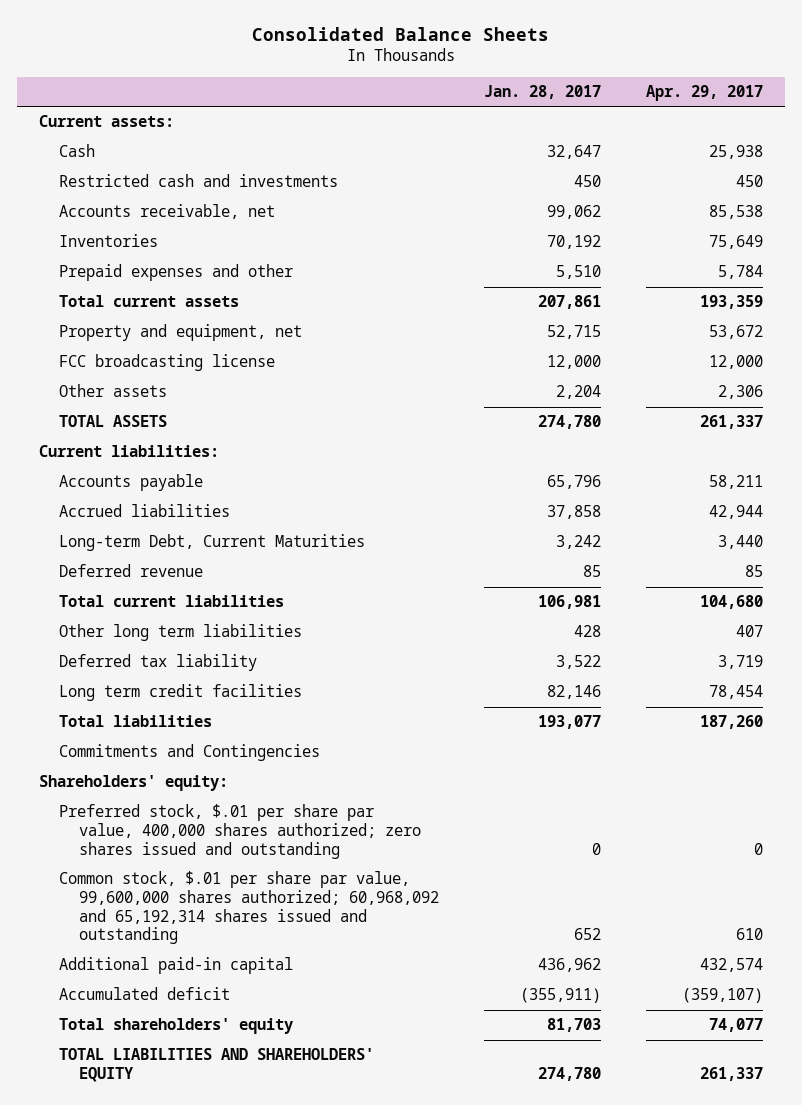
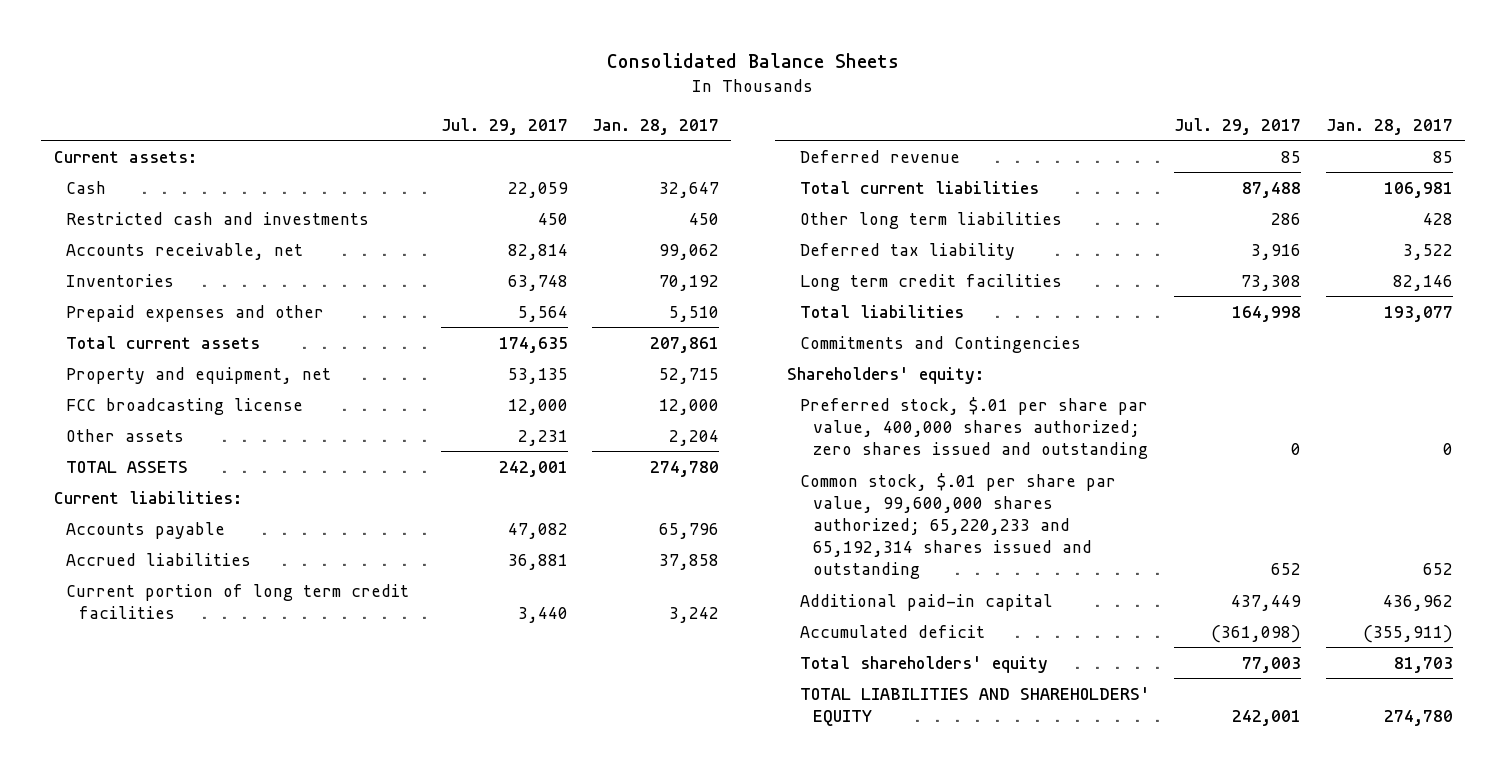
[645,84,763,101] Apr. 29, 2017 -> none
none -> [440,117,568,135] Jul. 29, 2017
[59,534,366,552] Long-term Debt, Current Maturities -> [66,583,410,619] Current portion of long term credit facilities
[59,871,440,945] Common stock, $.01 per share par value, 99,600,000 shares authorized; 60,968,092 and 65,192,314 shares issued and outstanding -> [800,472,1117,580] Common stock, $.01 per share par value, 99,600,000 shares authorized; 65,220,233 and 65,192,314 shares issued and outstanding

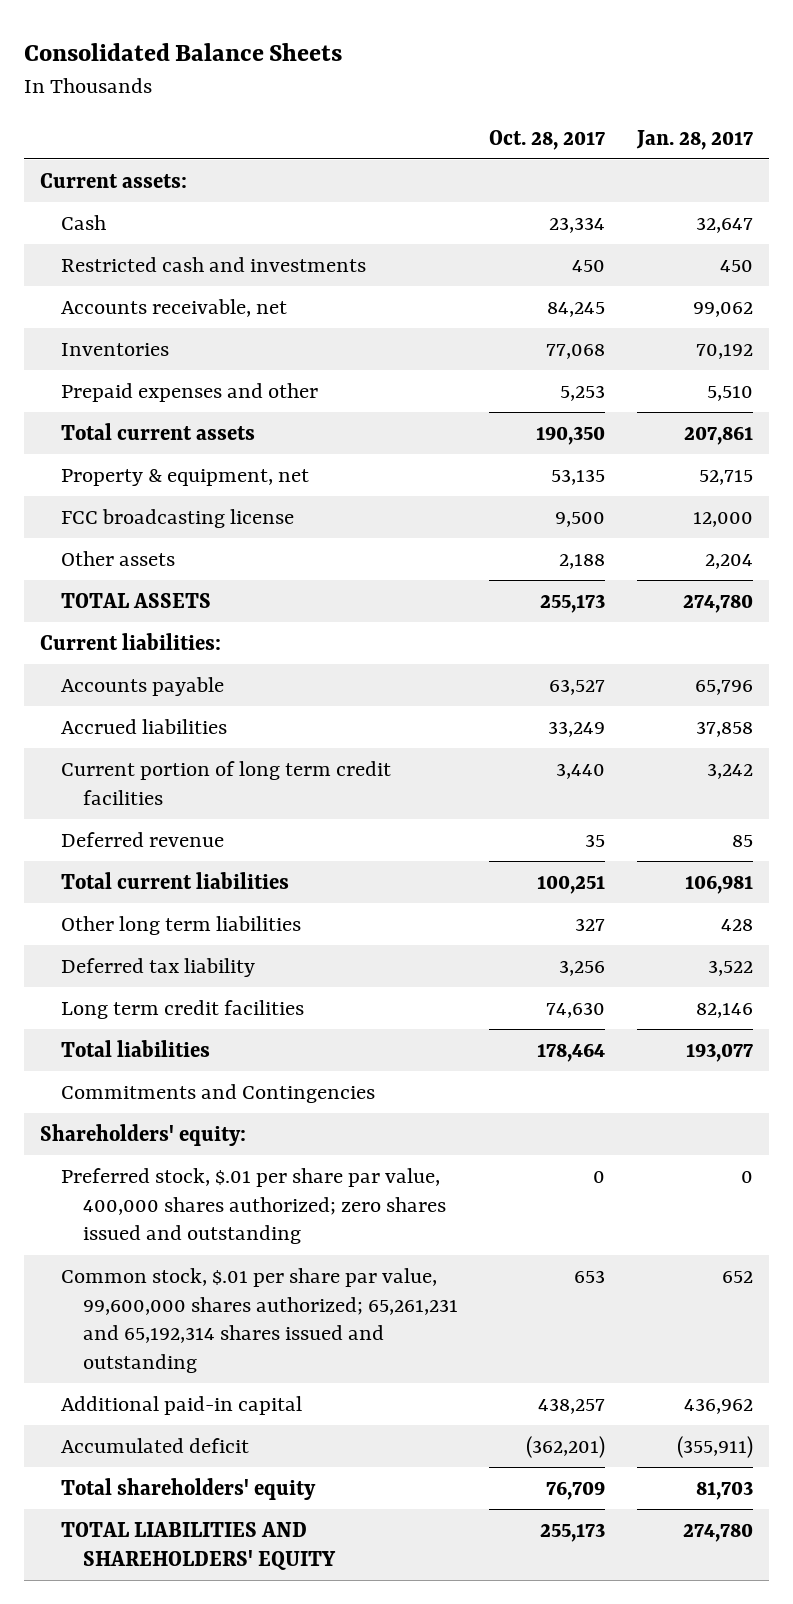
[440,117,568,135] Jul. 29, 2017 -> none
none -> [489,129,606,150] Oct. 28, 2017
[66,366,332,384] Property and equipment, net -> [61,468,310,486] Property & equipment, net
[800,472,1117,580] Common stock, $.01 per share par value, 99,600,000 shares authorized; 65,220,233 and 65,192,314 shares issued and outstanding -> [61,1267,458,1374] Common stock, $.01 per share par value, 99,600,000 shares authorized; 65,261,231 and 65,192,314 shares issued and outstanding

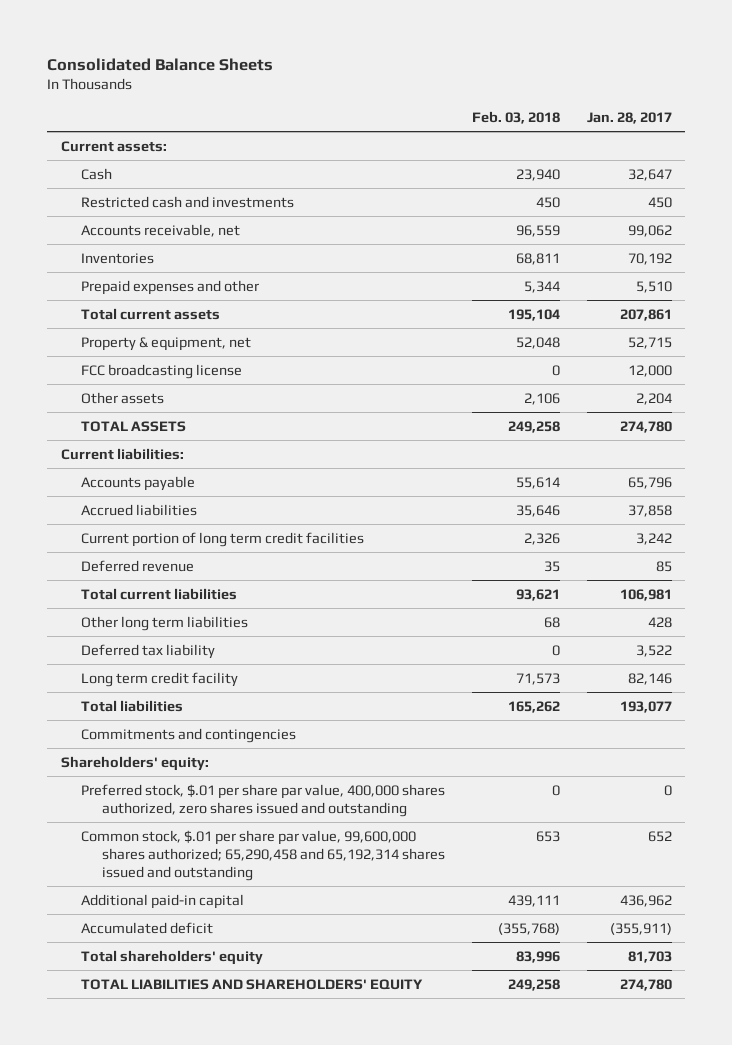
[489,129,606,150] Oct. 28, 2017 -> none
none -> [472,111,561,125] Feb. 03, 2018
[61,999,305,1019] Long term credit facilities -> [81,671,239,687] Long term credit facility
[61,1083,376,1103] Commitments and Contingencies -> [81,727,297,743] Commitments and contingencies
[61,1167,446,1245] Preferred stock, $.01 per share par value, 400,000 shares authorized; zero shares issued and outstanding -> [81,783,446,817] Preferred stock, $.01 per share par value, 400,000 shares authorized, zero shares issued and outstanding
[61,1267,458,1374] Common stock, $.01 per share par value, 99,600,000 shares authorized; 65,261,231 and 65,192,314 shares issued and outstanding -> [81,829,445,881] Common stock, $.01 per share par value, 99,600,000 shares authorized; 65,290,458 and 65,192,314 shares issued and outstanding

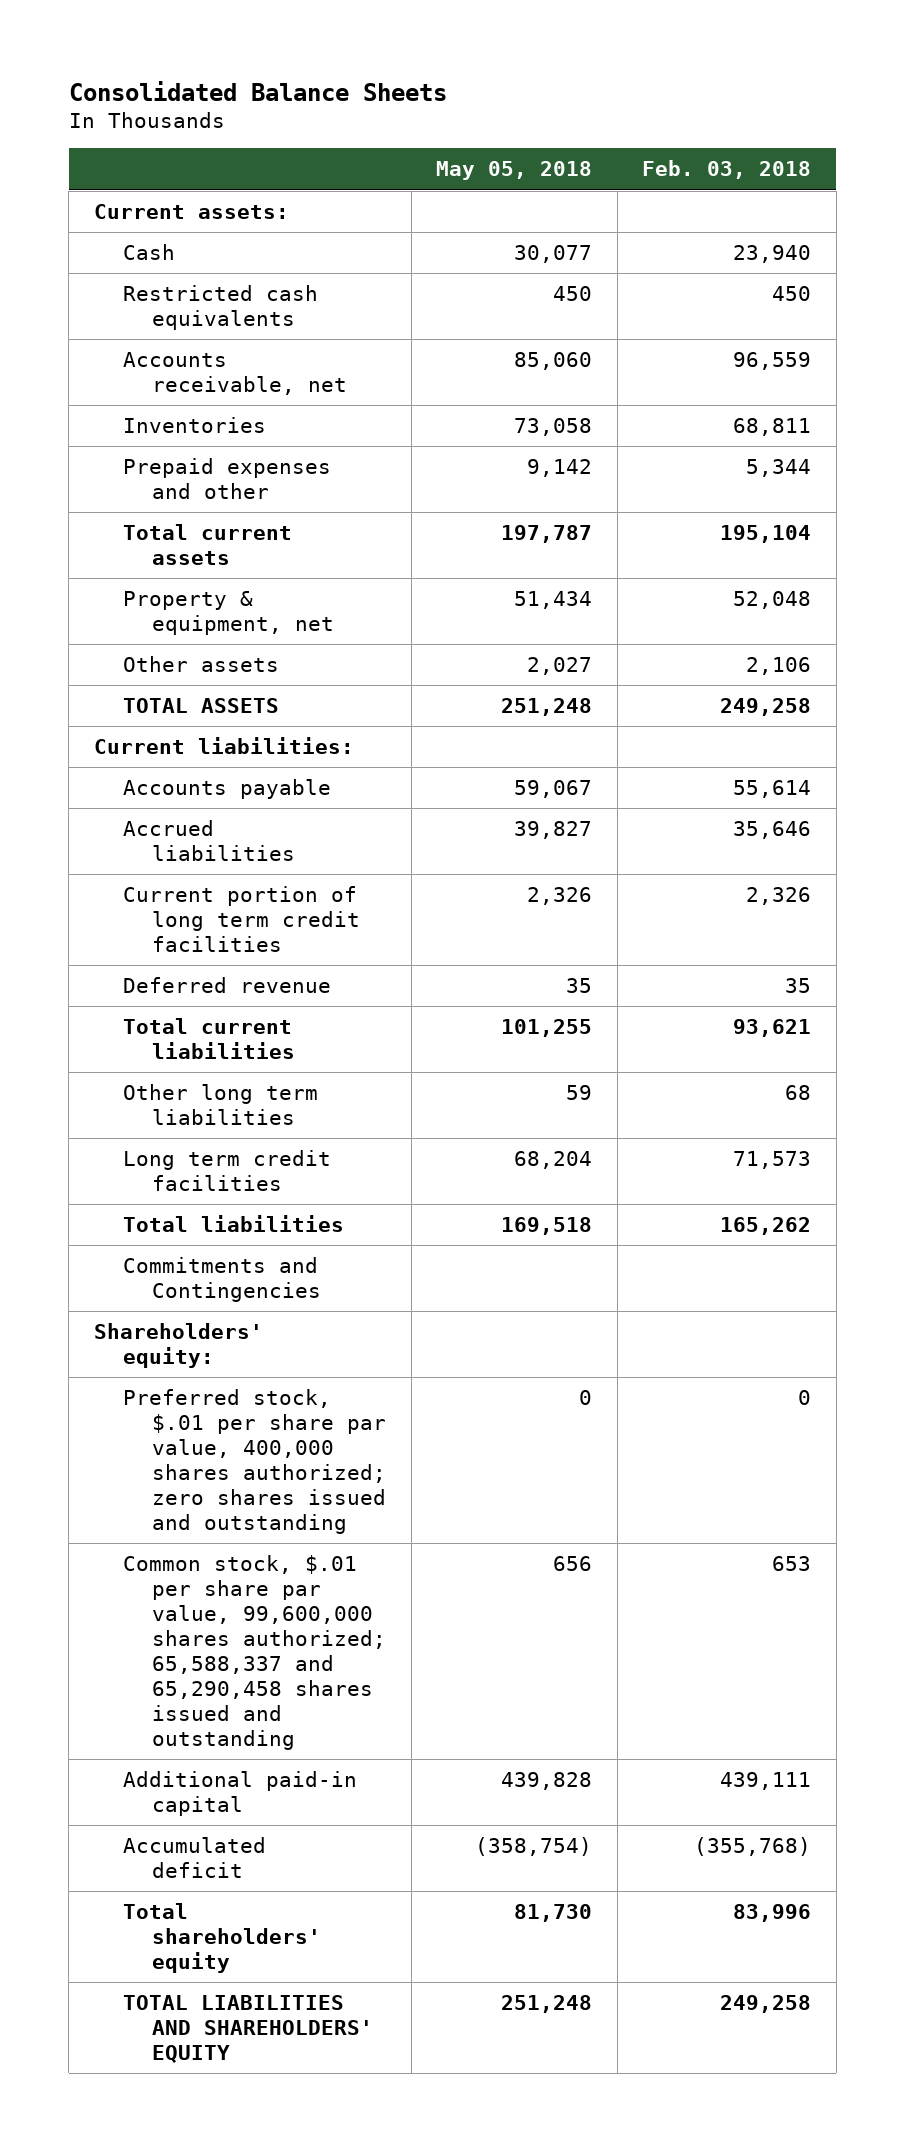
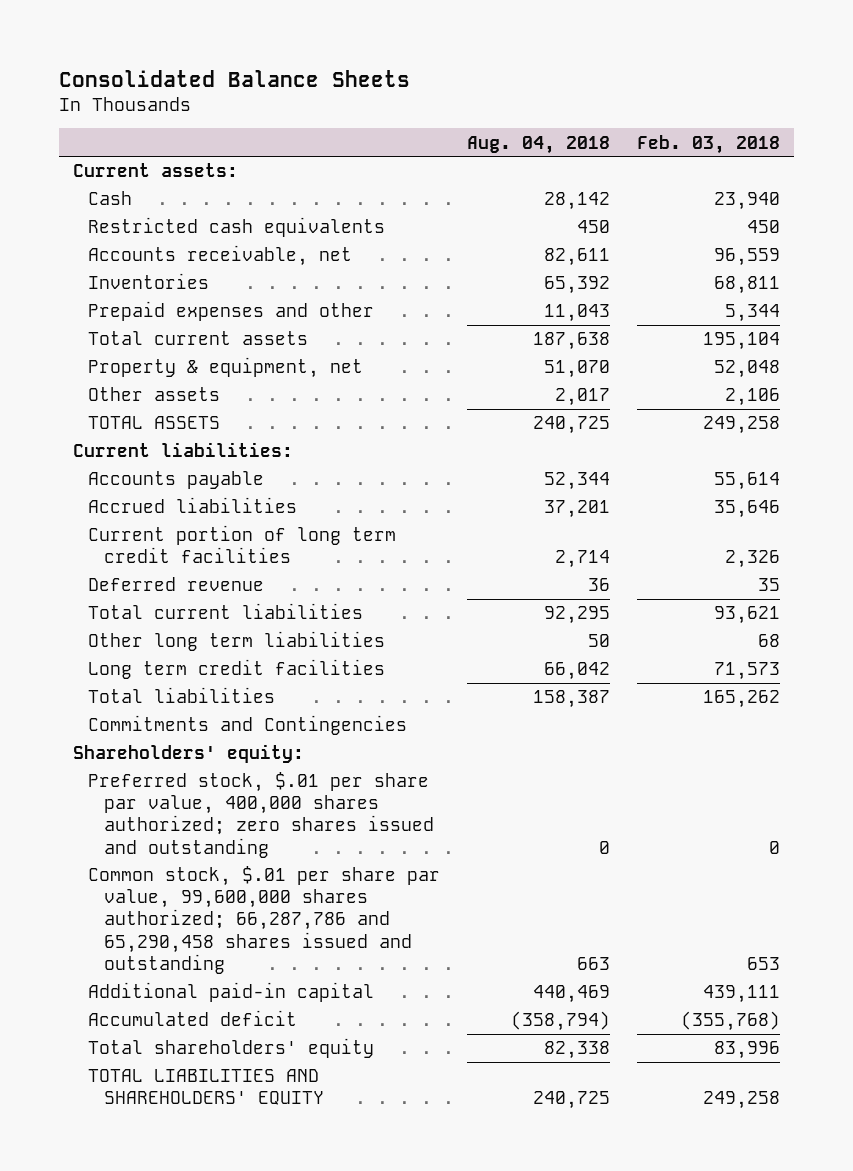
[436,161,593,181] May 05, 2018 -> none
none -> [467,135,611,154] Aug. 04, 2018
[123,1555,386,1751] Common stock, $.01 per share par value, 99,600,000 shares authorized; 65,588,337 and 65,290,458 shares issued and outstanding -> [88,866,441,974] Common stock, $.01 per share par value, 99,600,000 shares authorized; 66,287,786 and 65,290,458 shares issued and outstanding

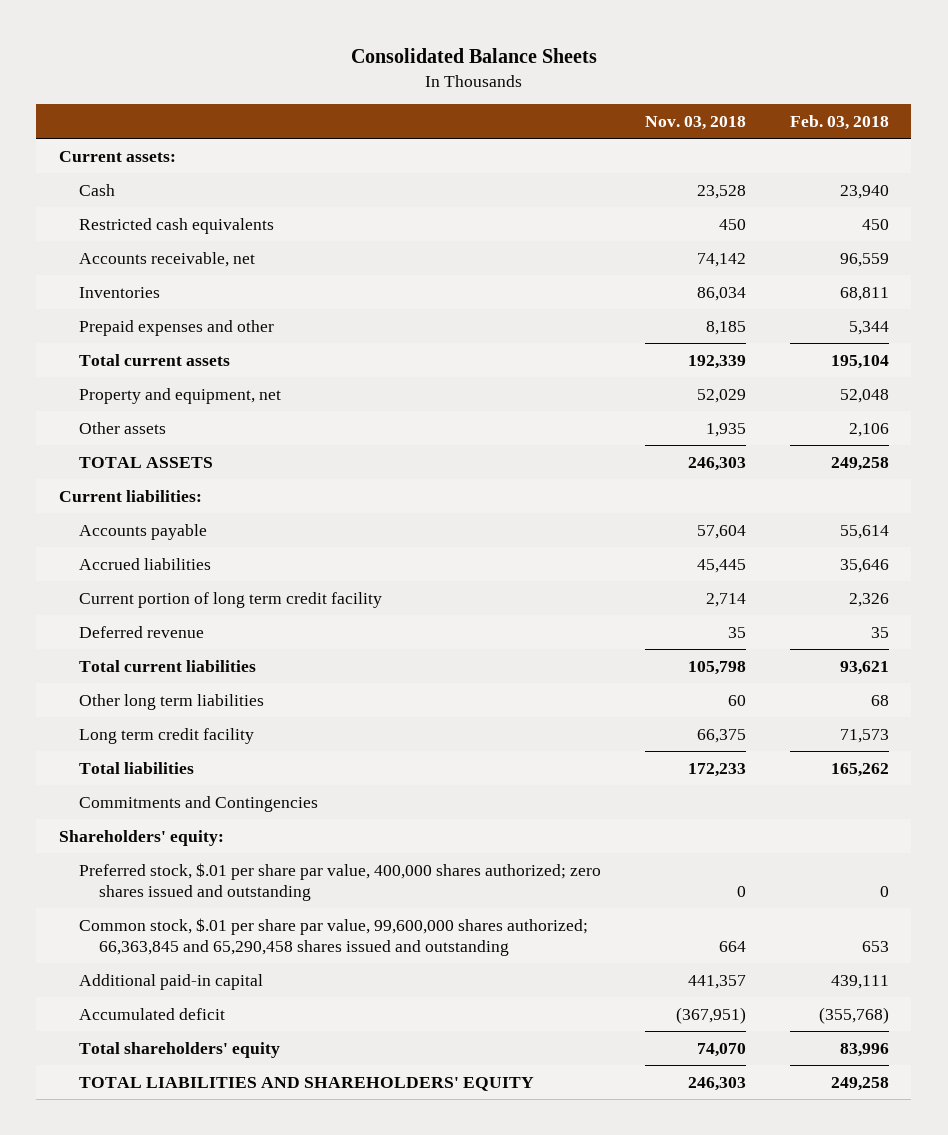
[467,135,611,154] Aug. 04, 2018 -> none
none -> [644,115,746,130] Nov. 03, 2018
[88,357,364,379] Property & equipment, net -> [78,387,281,404] Property and equipment, net
[88,525,397,564] Current portion of long term credit facilities -> [78,591,382,608] Current portion of long term credit facility
[88,659,386,680] Long term credit facilities -> [78,727,254,744] Long term credit facility
[88,866,441,974] Common stock, $.01 per share par value, 99,600,000 shares authorized; 66,287,786 and 65,290,458 shares issued and outstanding -> [78,917,588,956] Common stock, $.01 per share par value, 99,600,000 shares authorized; 66,363,845 and 65,290,458 shares issued and outstanding

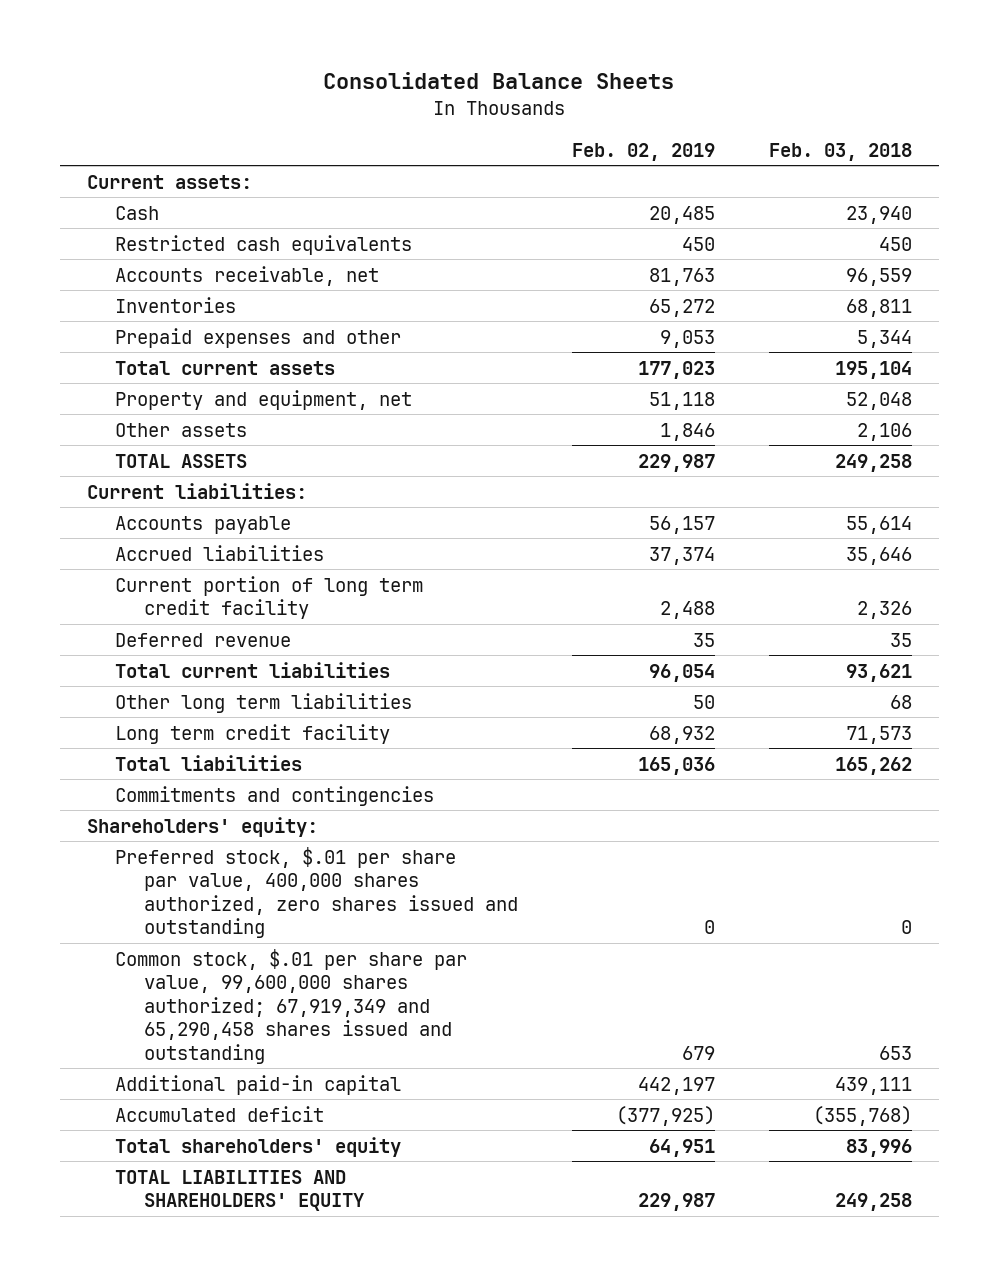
[644,115,746,130] Nov. 03, 2018 -> none
none -> [571,142,715,161] Feb. 02, 2019
[78,795,318,812] Commitments and Contingencies -> [115,785,435,806] Commitments and contingencies
[78,862,601,901] Preferred stock, $.01 per share par value, 400,000 shares authorized; zero shares issued and outstanding -> [115,846,519,939] Preferred stock, $.01 per share par value, 400,000 shares authorized, zero shares issued and outstanding
[78,917,588,956] Common stock, $.01 per share par value, 99,600,000 shares authorized; 66,363,845 and 65,290,458 shares issued and outstanding -> [115,948,468,1064] Common stock, $.01 per share par value, 99,600,000 shares authorized; 67,919,349 and 65,290,458 shares issued and outstanding

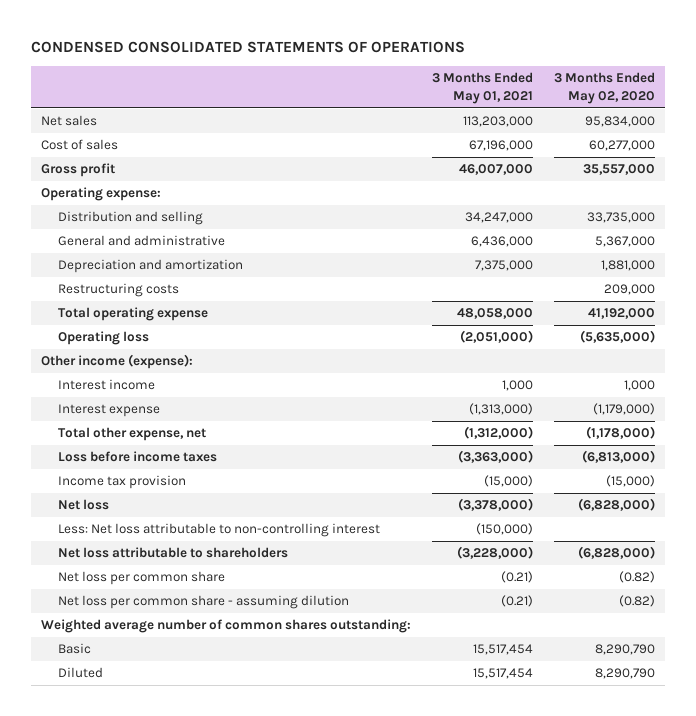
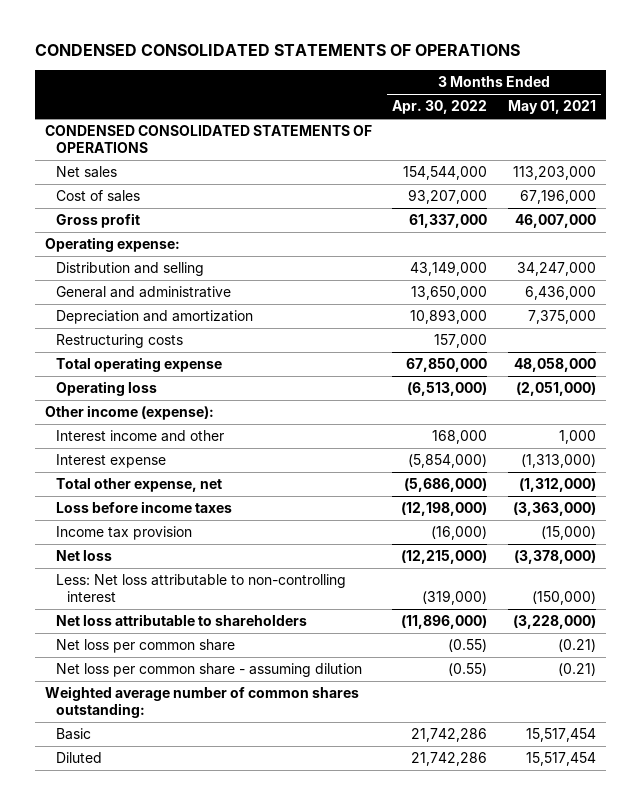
[553,72,655,105] 3 Months Ended May 02, 2020 -> none
none -> [392,100,488,115] Apr. 30, 2022
none -> [45,125,373,153] CONDENSED CONSOLIDATED STATEMENTS OF OPERATIONS
[57,379,155,391] Interest income -> [56,430,225,443] Interest income and other

